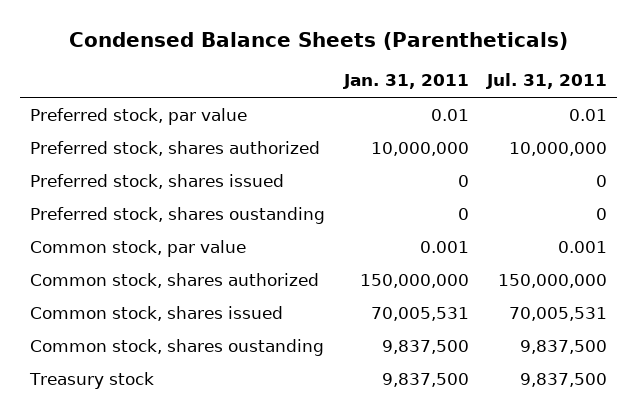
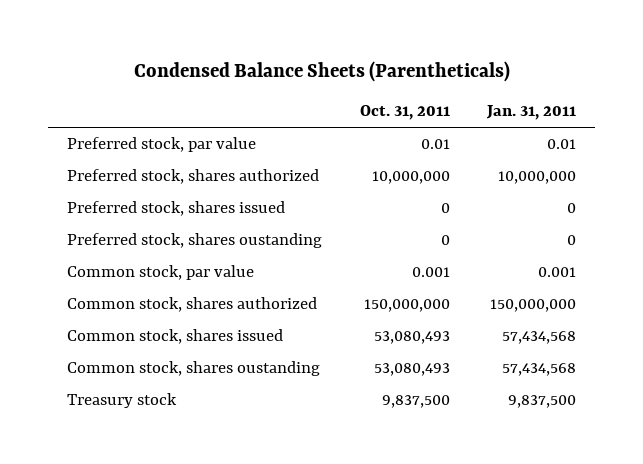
[486,73,608,90] Jul. 31, 2011 -> none
none -> [359,105,450,121] Oct. 31, 2011
[370,306,469,321] 70,005,531 -> [502,331,577,345] 57,434,568
[381,339,469,354] 9,837,500 -> [502,363,577,377] 57,434,568

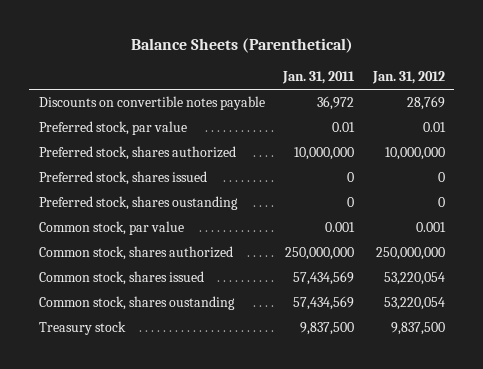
[133,60,510,82] Condensed Balance Sheets (Parentheticals) -> [130,38,353,54] Balance Sheets (Parenthetical)
[359,105,450,121] Oct. 31, 2011 -> none
none -> [371,71,445,85] Jan. 31, 2012
none -> [38,96,265,111] Discounts on convertible notes payable
[490,299,577,313] 150,000,000 -> [285,247,355,261] 250,000,000
[502,331,577,345] 57,434,568 -> [293,271,355,286] 57,434,569
[502,363,577,377] 57,434,568 -> [293,296,355,311] 57,434,569

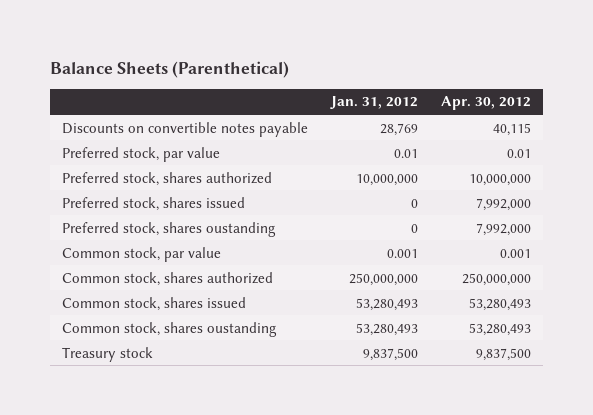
[282,71,356,85] Jan. 31, 2011 -> none
none -> [441,96,532,111] Apr. 30, 2012
[383,272,445,286] 53,220,054 -> [355,297,418,311] 53,280,493
[383,297,445,311] 53,220,054 -> [355,322,418,336] 53,280,493

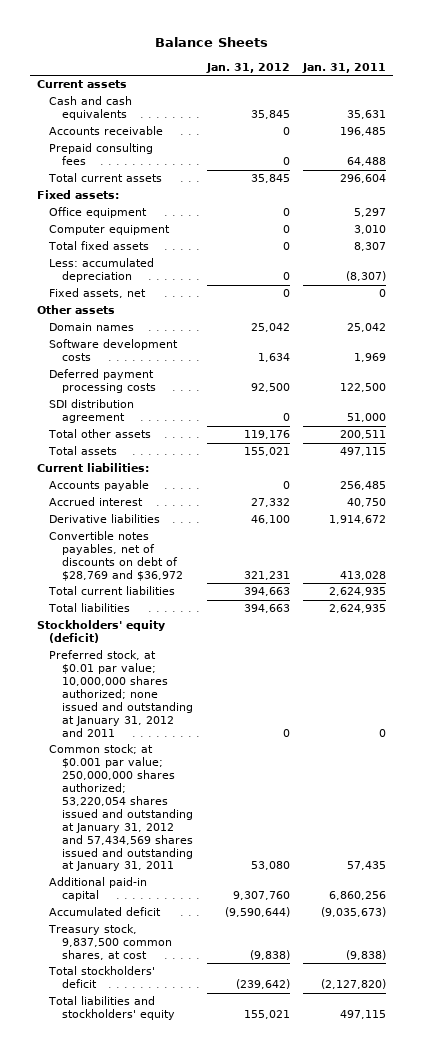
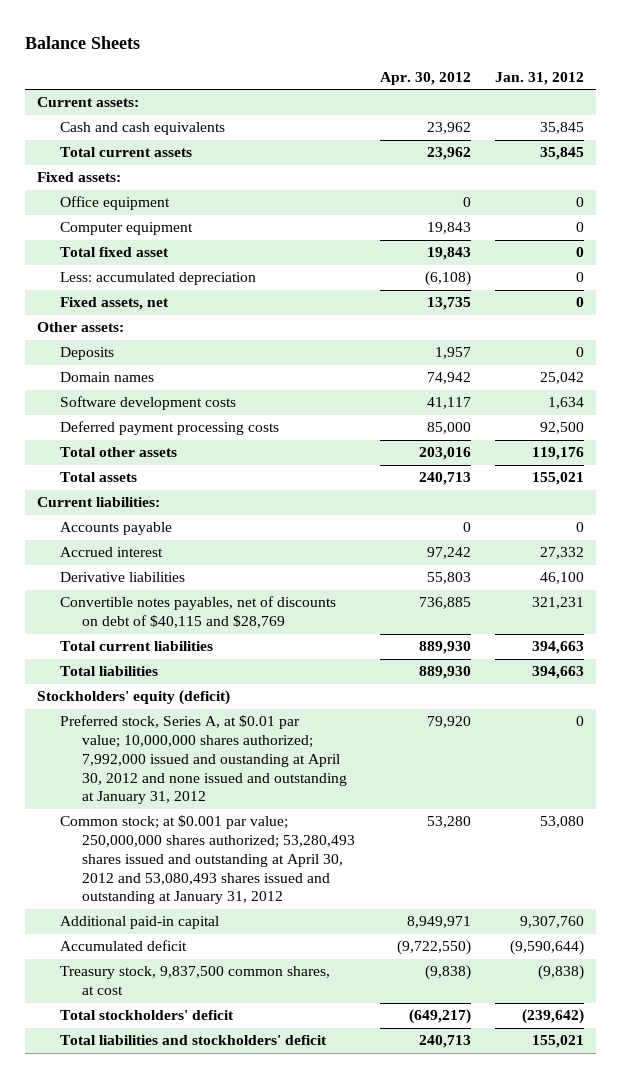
[302,62,387,73] Jan. 31, 2011 -> none
none -> [379,71,471,85] Apr. 30, 2012
[36,80,127,89] Current assets -> [36,97,139,108] Current assets:
[49,126,164,136] Accounts receivable -> none
[49,143,154,166] Prepaid consulting fees -> none
[48,241,150,251] Total fixed assets -> [59,247,169,258] Total fixed asset
[36,305,115,315] Other assets -> [36,322,124,333] Other assets:
none -> [59,347,114,361] Deposits
[49,399,135,424] SDI distribution agreement -> none
[49,531,184,582] Convertible notes payables, net of discounts on debt of $28,769 and $36,972 -> [59,596,336,629] Convertible notes payables, net of discounts on debt of $40,115 and $28,769
[49,650,194,737] Preferred stock, at $0.01 par value; 10,000,000 shares authorized; none issued and outstanding at January 31, 2012 and 2011 -> [59,715,348,805] Preferred stock, Series A, at $0.01 par value; 10,000,000 shares authorized; 7,992,000 issued and oustanding at April 30, 2012 and none issued and outstanding at January 31, 2012
[49,744,194,872] Common stock; at $0.001 par value; 250,000,000 shares authorized; 53,220,054 shares issued and outstanding at January 31, 2012 and 57,434,569 shares issued and outstanding at January 31, 2011 -> [59,815,356,905] Common stock; at $0.001 par value; 250,000,000 shares authorized; 53,280,493 shares issued and outstanding at April 30, 2012 and 53,080,493 shares issued and outstanding at January 31, 2012
[48,996,176,1021] Total liabilities and stockholders' equity -> [59,1035,327,1046] Total liabilities and stockholders' deficit

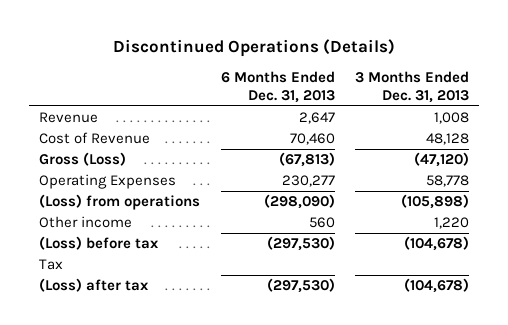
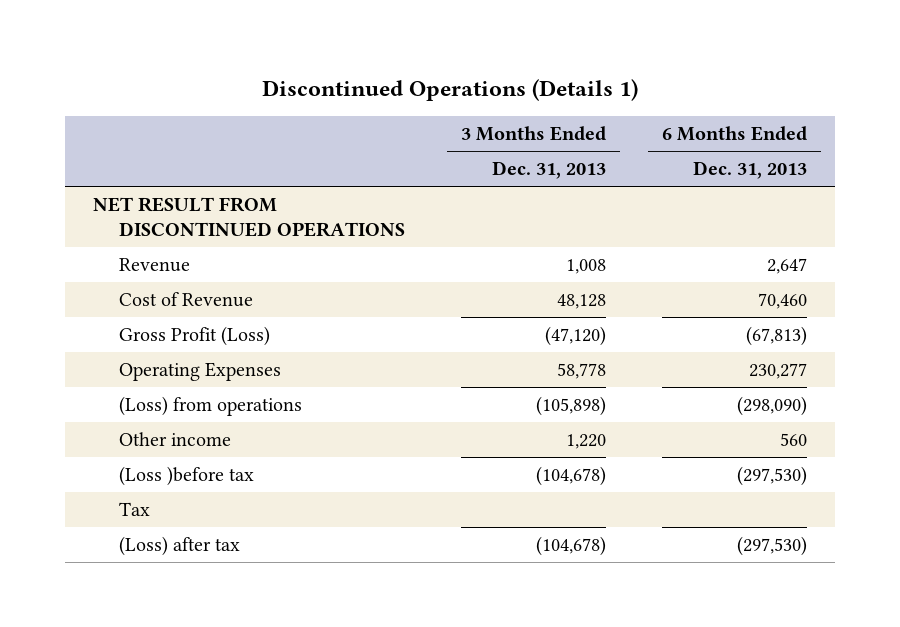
[113,39,396,58] Discontinued Operations (Details) -> [261,79,638,102] Discontinued Operations (Details 1)
none -> [92,197,406,238] NET RESULT FROM DISCONTINUED OPERATIONS
[39,152,127,167] Gross (Loss) -> [119,326,271,347] Gross Profit (Loss)
[39,236,160,251] (Loss) before tax -> [119,466,255,487] (Loss )before tax

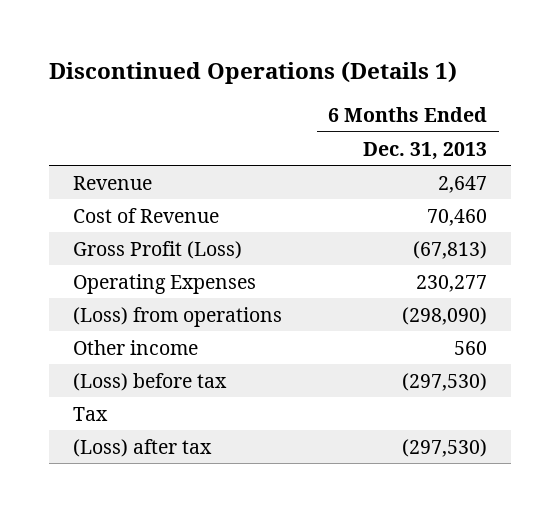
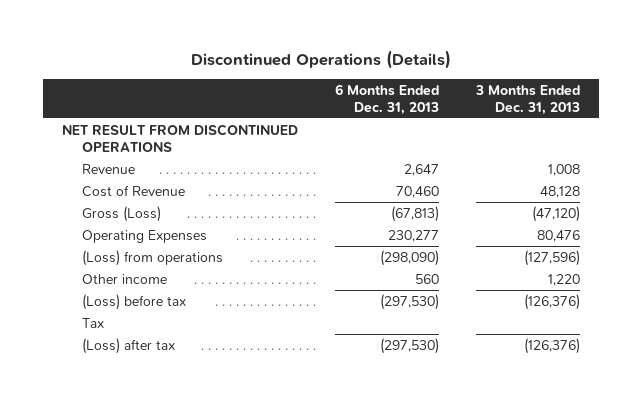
[49,61,458,85] Discontinued Operations (Details 1) -> [191,49,452,69] Discontinued Operations (Details)
none -> [475,85,581,115] 3 Months Ended Dec. 31, 2013
none -> [61,123,298,152] NET RESULT FROM DISCONTINUED OPERATIONS
[72,240,242,259] Gross Profit (Loss) -> [82,205,162,222] Gross (Loss)

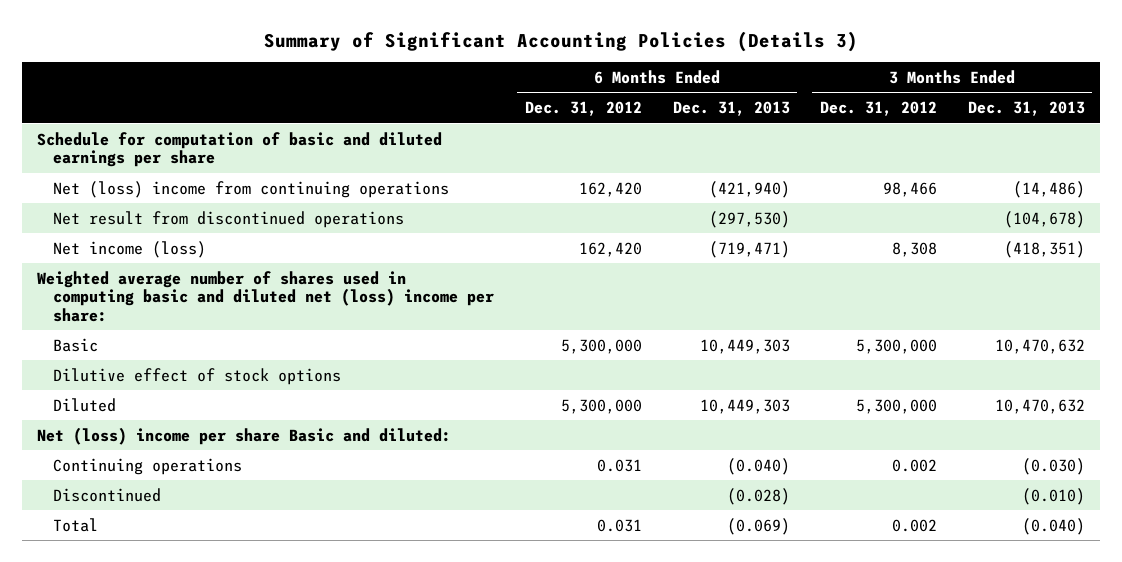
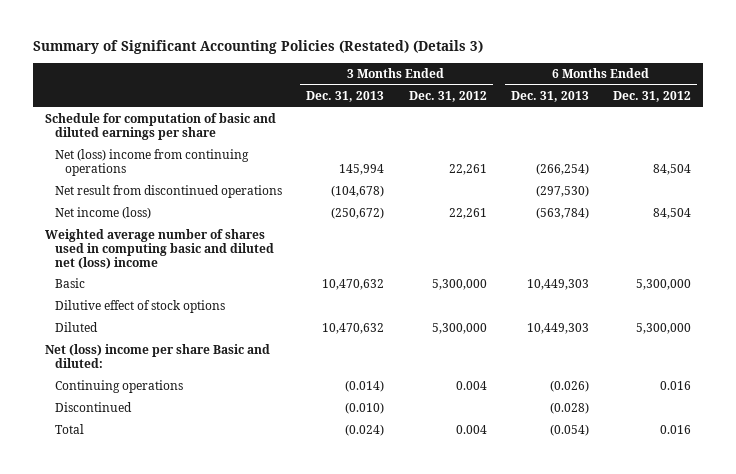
[263,30,858,52] Summary of Significant Accounting Policies (Details 3) -> [32,39,483,54] Summary of Significant Accounting Policies (Restated) (Details 3)
[579,181,643,197] 162,420 -> [653,163,692,175] 84,504
[708,180,790,198] (421,940) -> [535,162,589,175] (266,254)
[883,181,938,197] 98,466 -> [448,163,487,175] 22,261
[1012,180,1085,198] (14,486) -> [339,163,385,175] 145,994
[579,241,643,257] 162,420 -> [653,208,692,220] 84,504
[708,240,790,258] (719,471) -> [535,207,589,220] (563,784)
[892,241,938,257] 8,308 -> [448,208,487,220] 22,261
[1003,240,1085,258] (418,351) -> [331,207,385,220] (250,672)
[37,270,495,322] Weighted average number of shares used in computing basic and diluted net (loss) income per share: -> [44,229,274,269] Weighted average number of shares used in computing basic and diluted net (loss) income
[597,458,643,472] 0.031 -> [660,381,692,391] 0.016
[726,457,790,475] (0.040) -> [549,380,589,393] (0.026)
[892,458,938,472] 0.002 -> [455,381,487,391] 0.004
[1021,457,1085,475] (0.030) -> [345,380,385,393] (0.014)
[597,518,643,532] 0.031 -> [660,425,692,435] 0.016
[726,517,790,535] (0.069) -> [549,424,589,437] (0.054)
[892,518,938,532] 0.002 -> [455,425,487,435] 0.004
[1021,517,1085,535] (0.040) -> [345,424,385,437] (0.024)

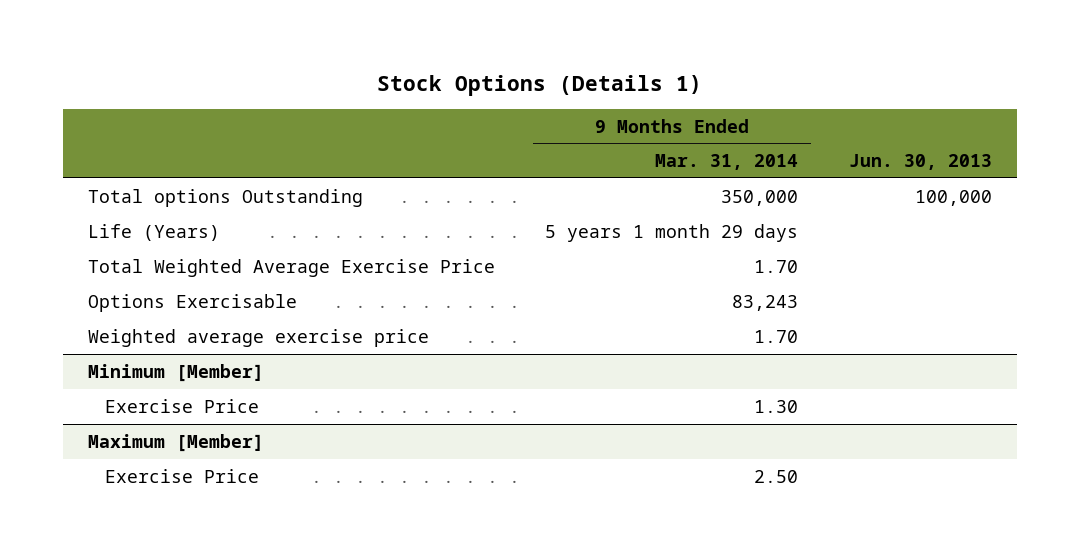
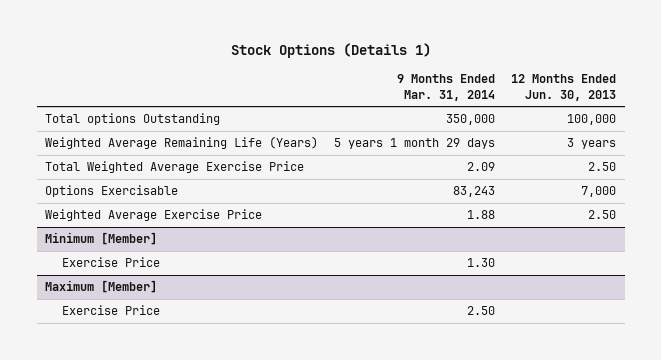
[848,154,992,171] Jun. 30, 2013 -> none
none -> [511,74,617,101] 12 Months Ended Jun. 30, 2013
[87,223,220,241] Life (Years) -> [44,136,318,150] Weighted Average Remaining Life (Years)
[754,259,799,273] 1.70 -> [467,162,496,172] 2.09
[87,328,429,347] Weighted average exercise price -> [44,209,262,222] Weighted Average Exercise Price
[754,329,799,343] 1.70 -> [467,210,496,220] 1.88

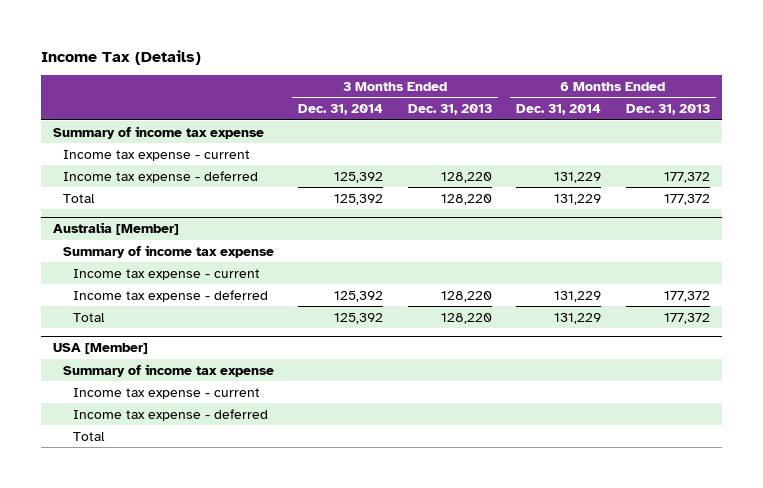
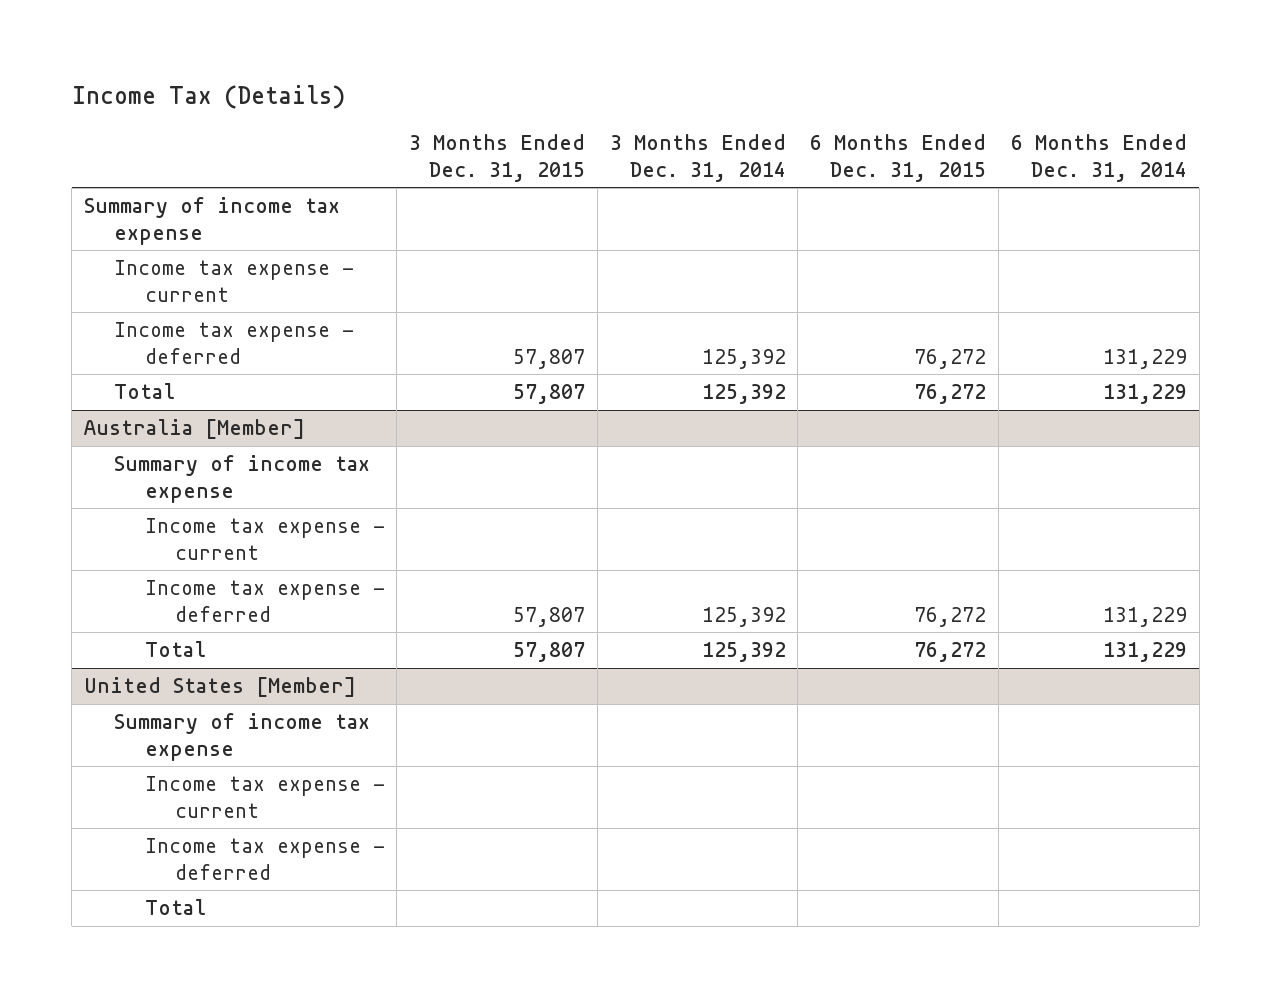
[407,104,492,116] Dec. 31, 2013 -> none
[625,104,710,116] Dec. 31, 2013 -> none
none -> [409,133,586,182] 3 Months Ended Dec. 31, 2015
none -> [810,133,987,182] 6 Months Ended Dec. 31, 2015
[52,343,148,355] USA [Member] -> [84,676,357,697] United States [Member]

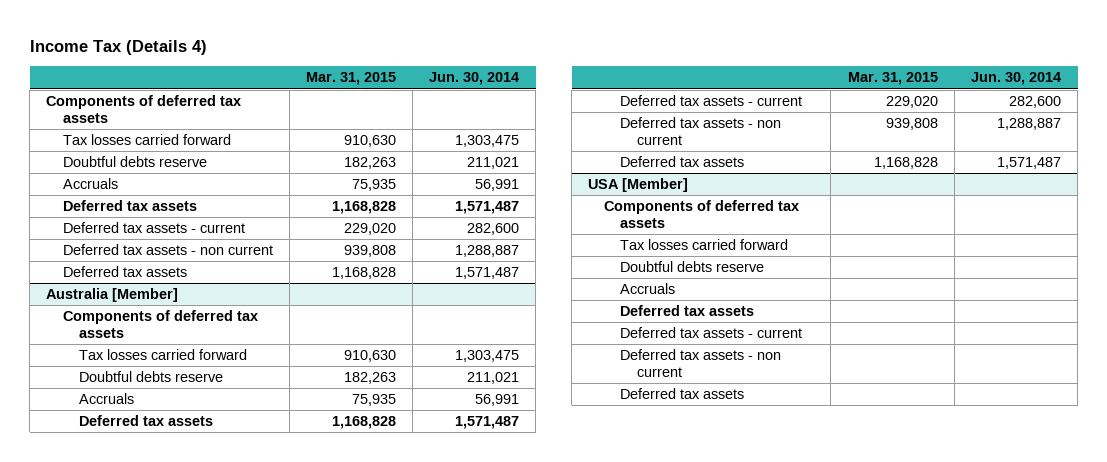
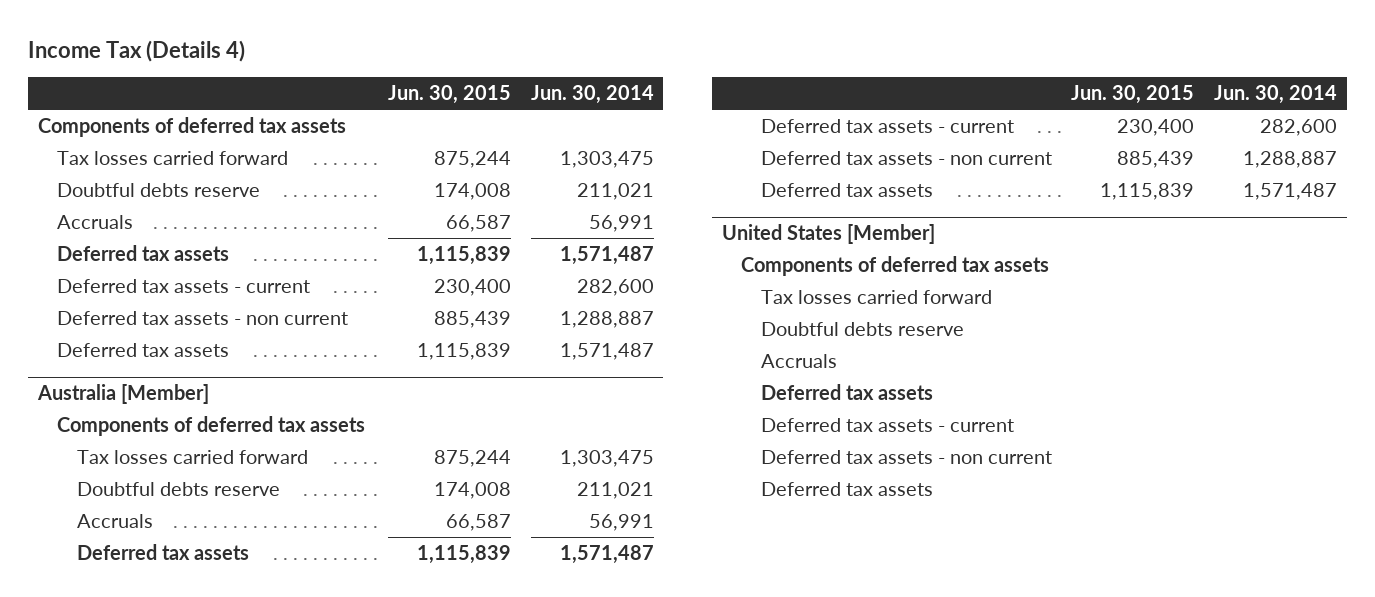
[305,72,396,86] Mar. 31, 2015 -> none
none -> [387,85,511,105] Jun. 30, 2015
[588,178,689,193] USA [Member] -> [721,224,935,245] United States [Member]

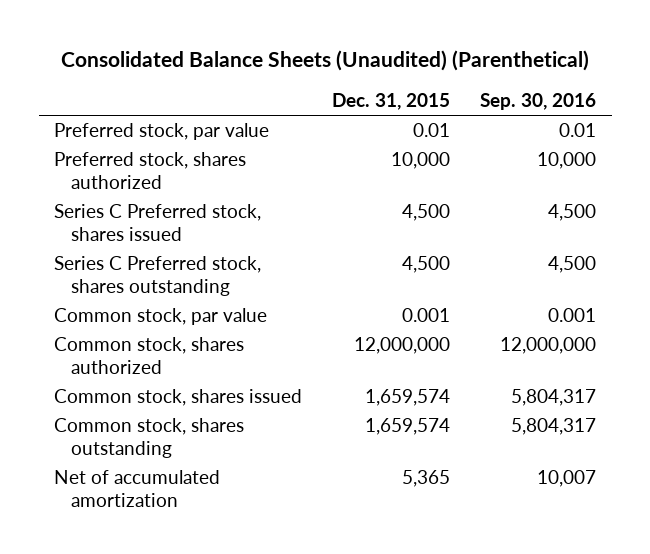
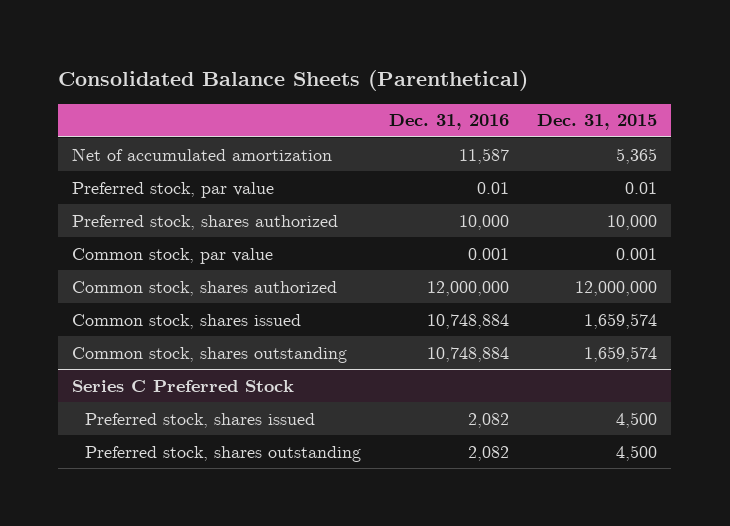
[61,50,590,72] Consolidated Balance Sheets (Unaudited) (Parenthetical) -> [58,70,529,92] Consolidated Balance Sheets (Parenthetical)
[480,92,597,110] Sep. 30, 2016 -> none
none -> [389,114,510,131] Dec. 31, 2016
[53,470,220,508] Net of accumulated amortization -> [72,147,333,161] Net of accumulated amortization
[53,204,261,242] Series C Preferred stock, shares issued -> none
[53,256,261,297] Series C Preferred stock, shares outstanding -> none
none -> [72,379,295,392] Series C Preferred Stock
none -> [85,412,316,428] Preferred stock, shares issued
none -> [85,445,362,462] Preferred stock, shares outstanding

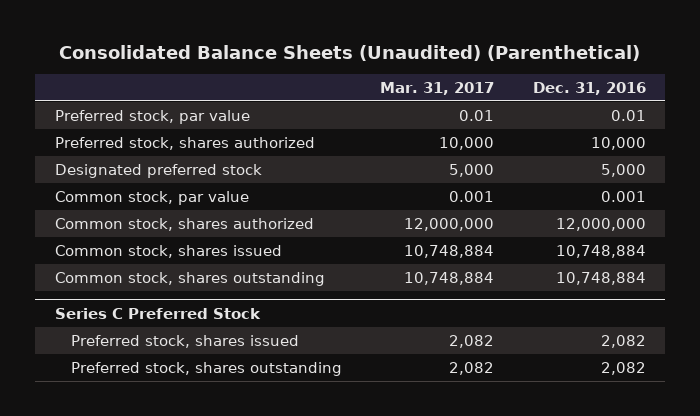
[58,70,529,92] Consolidated Balance Sheets (Parenthetical) -> [59,44,641,61] Consolidated Balance Sheets (Unaudited) (Parenthetical)
[537,114,658,131] Dec. 31, 2015 -> none
none -> [380,81,495,95] Mar. 31, 2017
[72,147,333,161] Net of accumulated amortization -> none
none -> [54,163,262,178] Designated preferred stock

